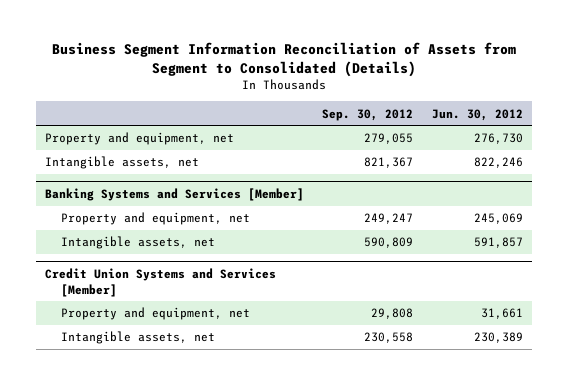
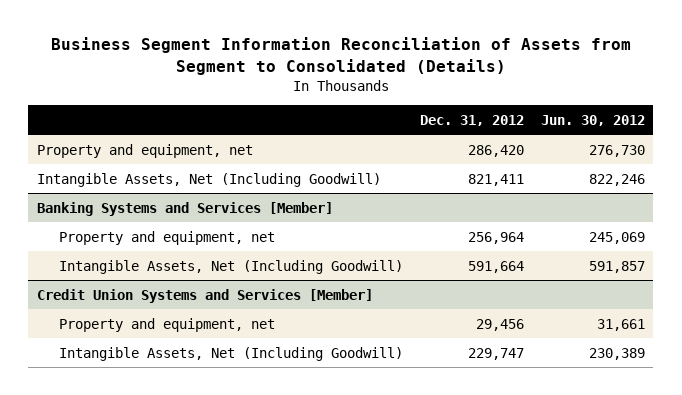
[322,108,414,121] Sep. 30, 2012 -> none
none -> [419,114,524,126] Dec. 31, 2012
[44,156,199,170] Intangible assets, net -> [36,172,381,187] Intangible Assets, Net (Including Goodwill)
[61,236,216,250] Intangible assets, net -> [59,259,404,274] Intangible Assets, Net (Including Goodwill)
[61,331,216,345] Intangible assets, net -> [59,346,404,361] Intangible Assets, Net (Including Goodwill)

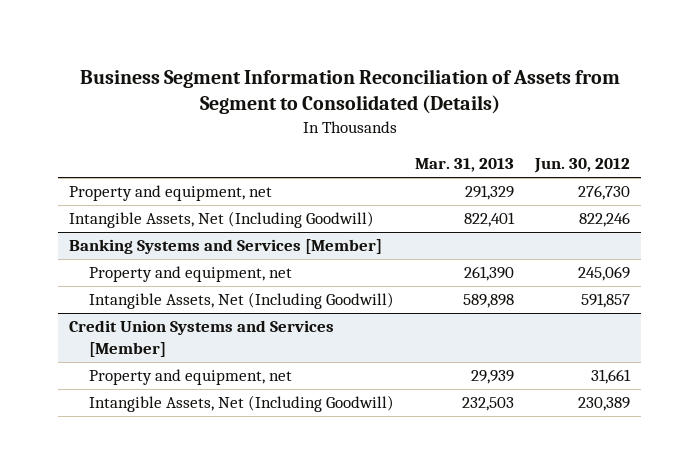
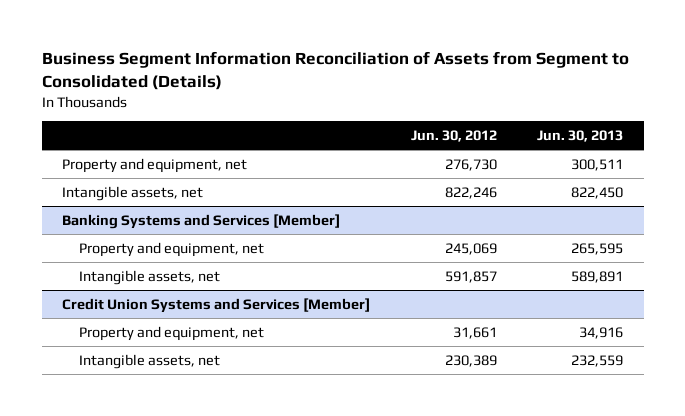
[415,158,515,173] Mar. 31, 2013 -> none
none -> [537,129,624,142] Jun. 30, 2013
[68,211,374,229] Intangible Assets, Net (Including Goodwill) -> [61,185,203,201] Intangible assets, net
[89,292,395,310] Intangible Assets, Net (Including Goodwill) -> [78,269,220,285] Intangible assets, net
[89,395,395,413] Intangible Assets, Net (Including Goodwill) -> [78,353,220,369] Intangible assets, net

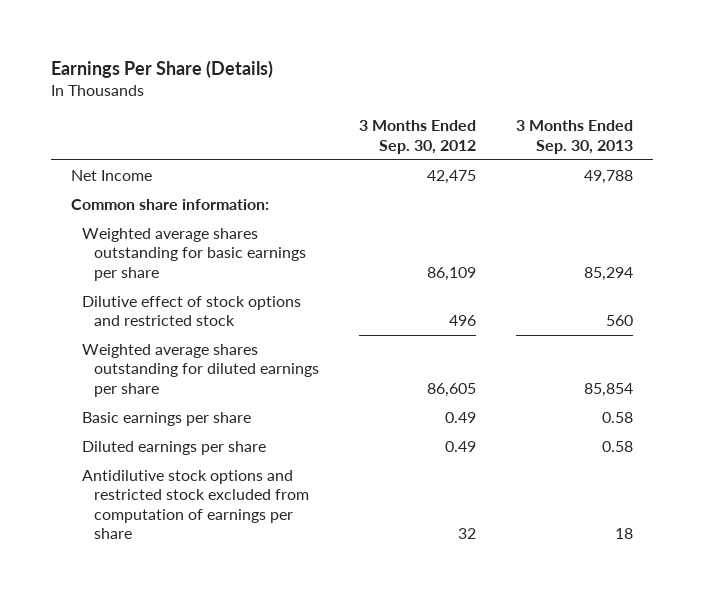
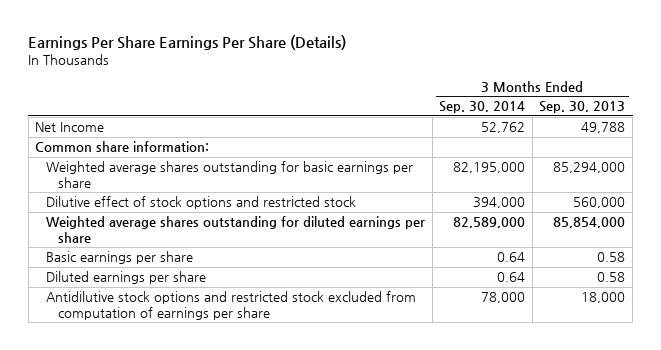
[50,59,273,78] Earnings Per Share (Details) -> [28,35,347,51] Earnings Per Share Earnings Per Share (Details)
[358,120,476,154] 3 Months Ended Sep. 30, 2012 -> none
none -> [439,101,526,114] Sep. 30, 2014
[583,266,633,281] 85,294 -> [553,162,626,174] 85,294,000
[605,315,633,327] 560 -> [573,197,626,209] 560,000
[583,382,633,397] 85,854 -> [553,217,626,229] 85,854,000
[614,528,633,540] 18 -> [581,292,626,304] 18,000

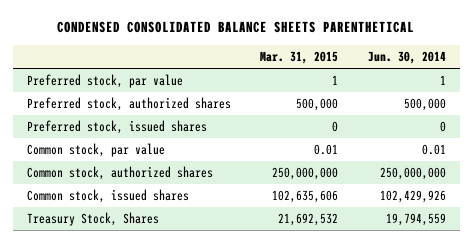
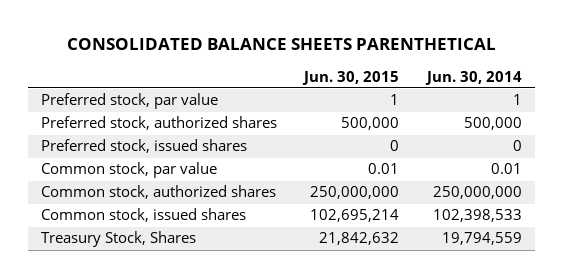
[57,21,415,34] CONDENSED CONSOLIDATED BALANCE SHEETS PARENTHETICAL -> [67,38,497,51] CONSOLIDATED BALANCE SHEETS PARENTHETICAL
[260,51,339,65] Mar. 31, 2015 -> none
none -> [302,70,400,85] Jun. 30, 2015
[379,189,446,203] 102,429,926 -> [432,209,522,223] 102,398,533

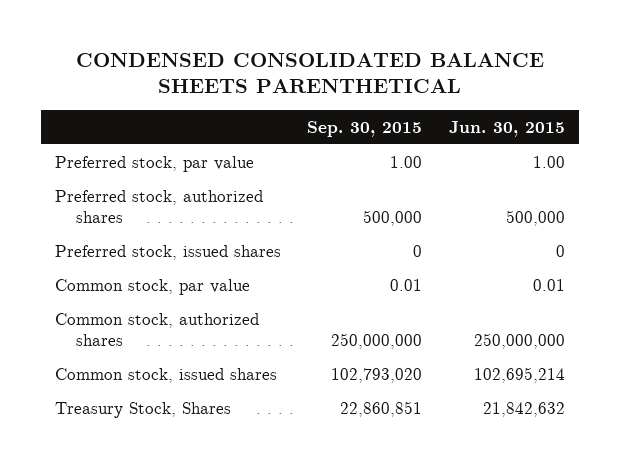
[67,38,497,51] CONSOLIDATED BALANCE SHEETS PARENTHETICAL -> [75,53,544,94] CONDENSED CONSOLIDATED BALANCE SHEETS PARENTHETICAL
[424,70,522,85] Jun. 30, 2014 -> none
none -> [307,120,423,137] Sep. 30, 2015
[390,94,400,106] 1 -> [533,155,566,168] 1.00

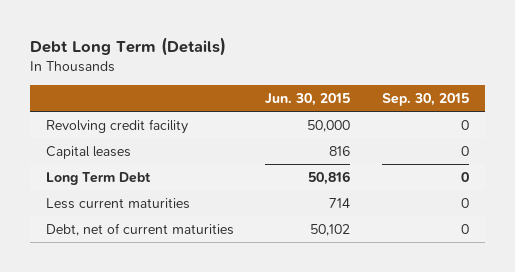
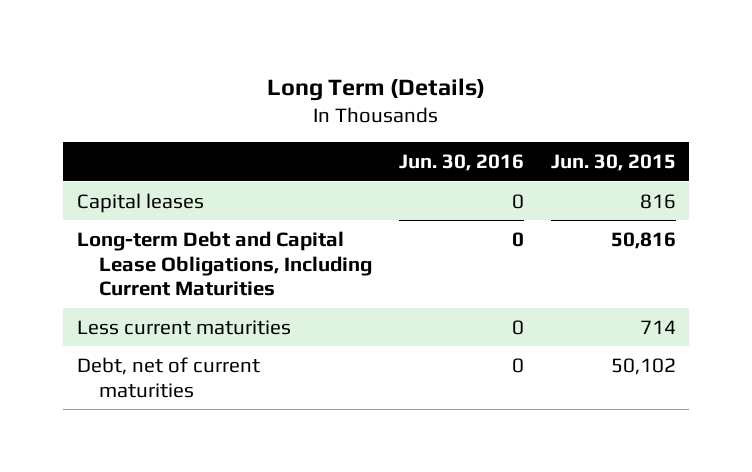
[30,37,227,57] Debt Long Term (Details) -> [267,77,486,101] Long Term (Details)
[381,93,469,107] Sep. 30, 2015 -> none
none -> [398,154,524,172] Jun. 30, 2016
[45,118,188,134] Revolving credit facility -> none
[45,171,151,185] Long Term Debt -> [76,230,373,297] Long-term Debt and Capital Lease Obligations, Including Current Maturities

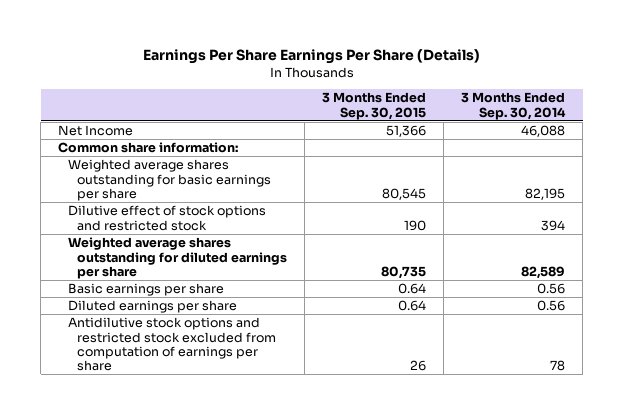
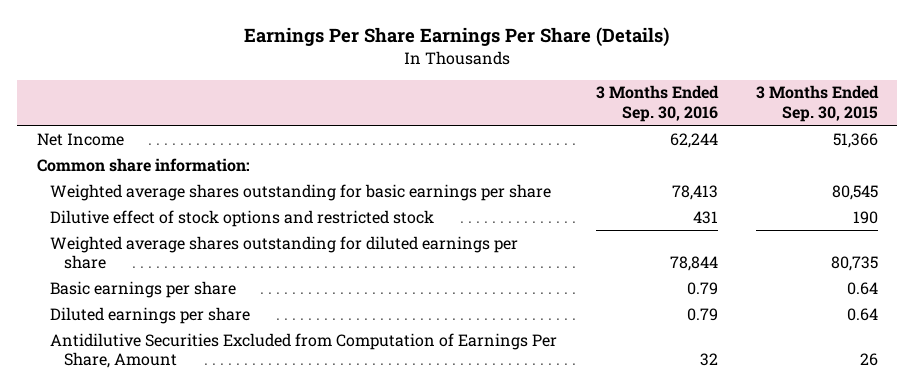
[461,92,567,120] 3 Months Ended Sep. 30, 2014 -> none
none -> [595,85,719,123] 3 Months Ended Sep. 30, 2016
[67,317,277,372] Antidilutive stock options and restricted stock excluded from computation of earnings per share -> [50,332,558,369] Antidilutive Securities Excluded from Computation of Earnings Per Share, Amount

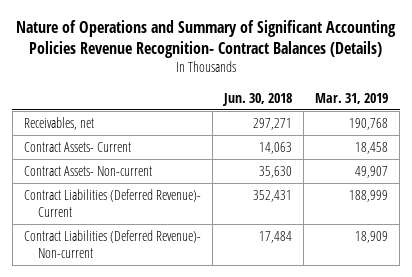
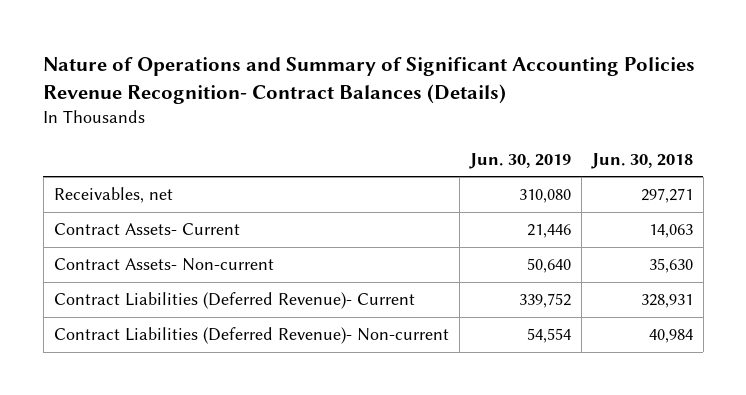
[315,92,389,104] Mar. 31, 2019 -> none
none -> [468,152,571,169] Jun. 30, 2019
[253,189,293,202] 352,431 -> [640,294,693,309] 328,931
[259,230,293,243] 17,484 -> [648,329,693,344] 40,984

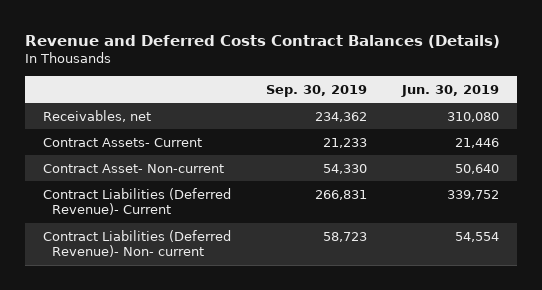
[43,57,696,105] Nature of Operations and Summary of Significant Accounting Policies Revenue Recognition- Contract Balances (Details) -> [25,34,501,48] Revenue and Deferred Costs Contract Balances (Details)
[590,152,693,169] Jun. 30, 2018 -> none
none -> [265,85,367,98] Sep. 30, 2019
[53,258,274,272] Contract Assets- Non-current -> [42,163,224,173] Contract Asset- Non-current
[53,327,449,345] Contract Liabilities (Deferred Revenue)- Non-current -> [42,229,231,258] Contract Liabilities (Deferred Revenue)- Non- current

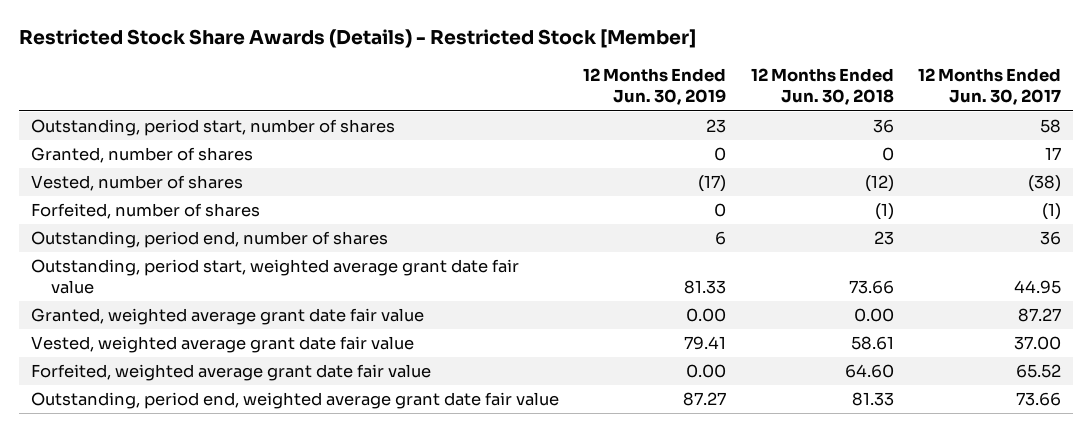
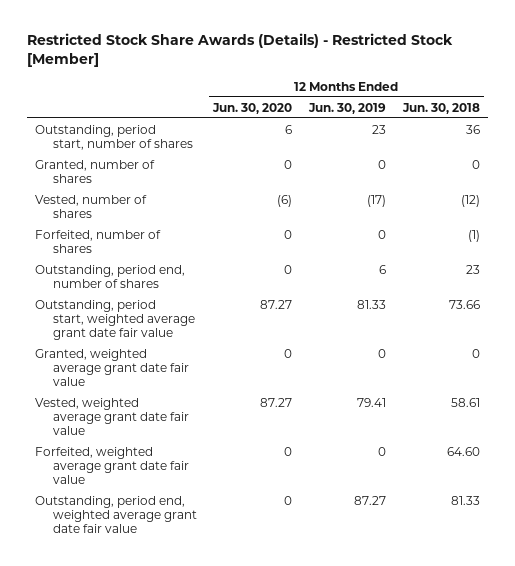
[918,68,1062,106] 12 Months Ended Jun. 30, 2017 -> none
none -> [212,102,293,114] Jun. 30, 2020
[686,308,727,323] 0.00 -> [377,348,386,358] 0
[853,308,894,323] 0.00 -> [471,348,480,358] 0
[686,364,727,379] 0.00 -> [377,446,386,456] 0

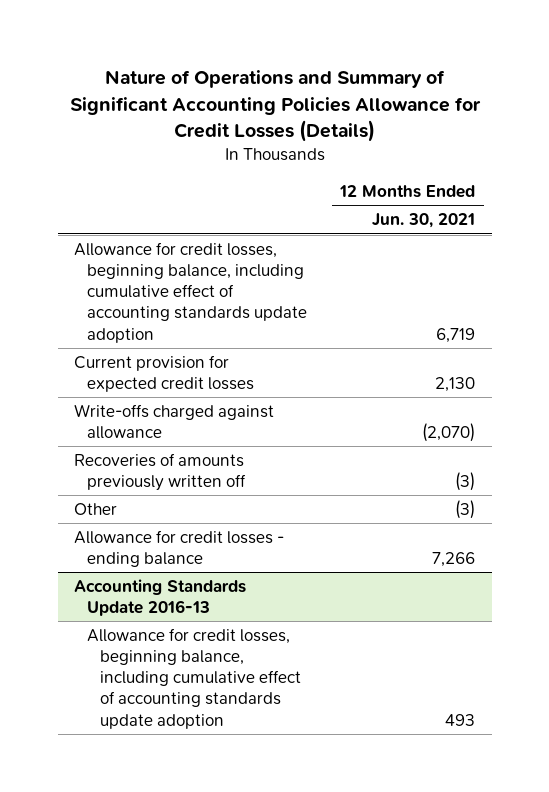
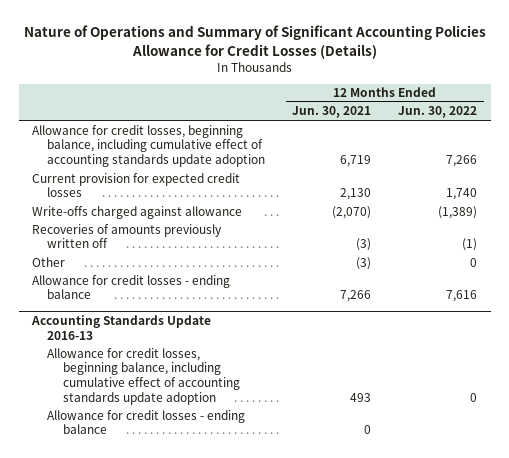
none -> [398,106,478,119] Jun. 30, 2022
none -> [47,409,246,435] Allowance for credit losses - ending balance

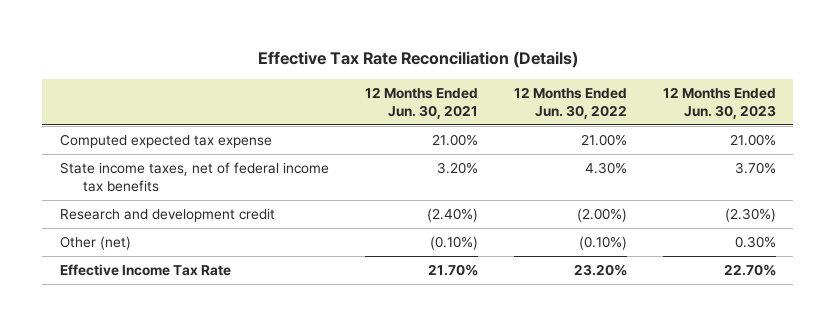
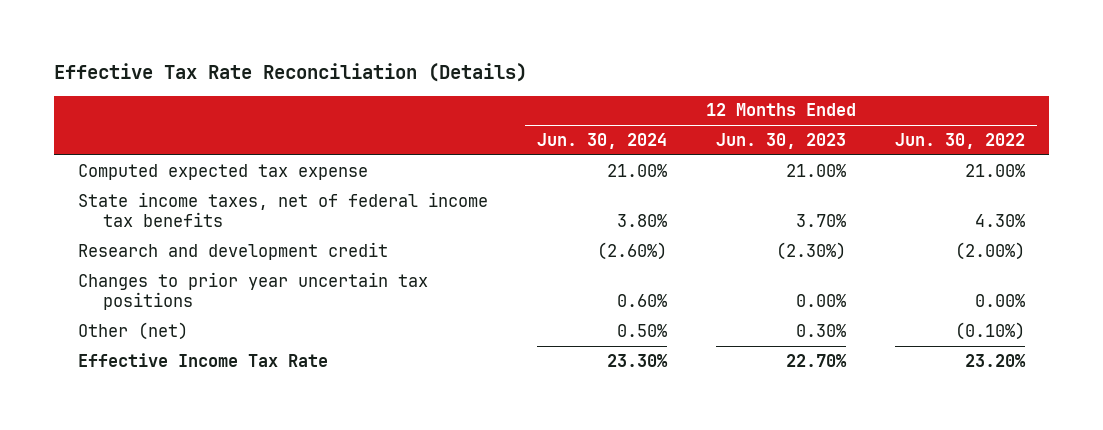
[365,86,479,119] 12 Months Ended Jun. 30, 2021 -> none
none -> [537,132,668,149] Jun. 30, 2024
none -> [78,271,429,311] Changes to prior year uncertain tax positions

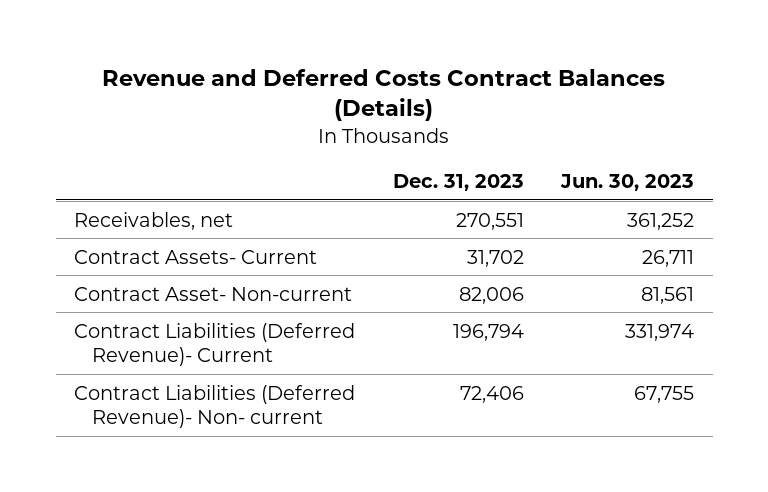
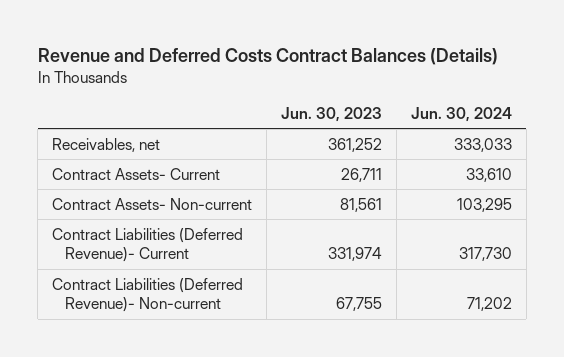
[392,173,524,191] Dec. 31, 2023 -> none
none -> [410,107,512,123] Jun. 30, 2024
[74,286,353,301] Contract Asset- Non-current -> [51,197,252,210] Contract Assets- Non-current
[74,384,356,429] Contract Liabilities (Deferred Revenue)- Non- current -> [51,277,243,313] Contract Liabilities (Deferred Revenue)- Non-current

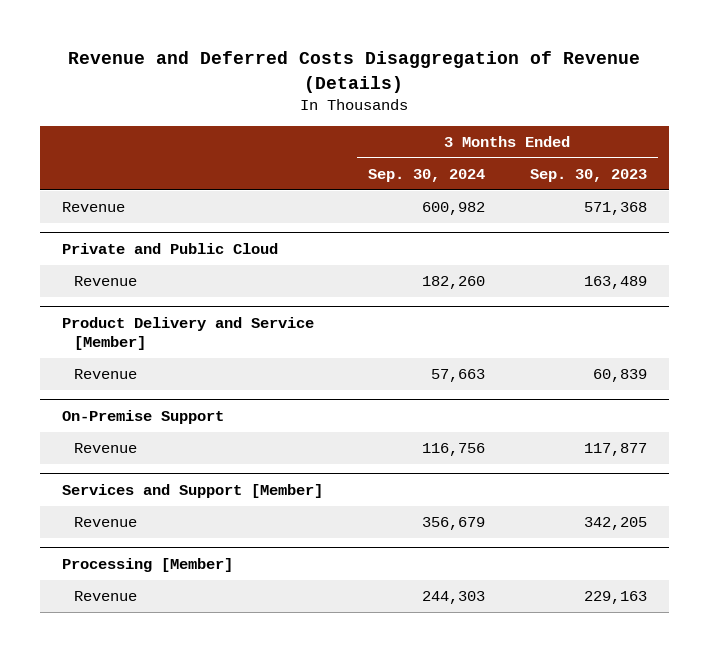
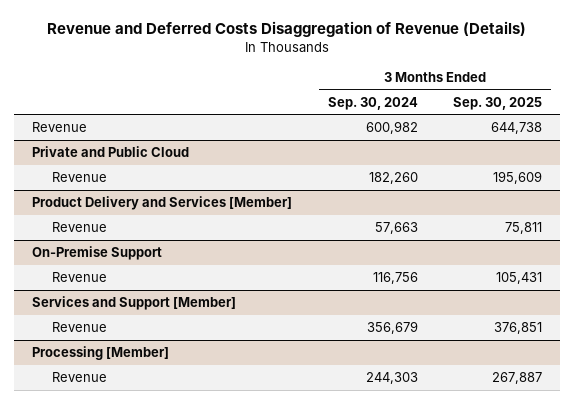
[529,168,647,182] Sep. 30, 2023 -> none
none -> [453,96,543,110] Sep. 30, 2025
[62,316,315,351] Product Delivery and Service [Member] -> [32,196,293,211] Product Delivery and Services [Member]

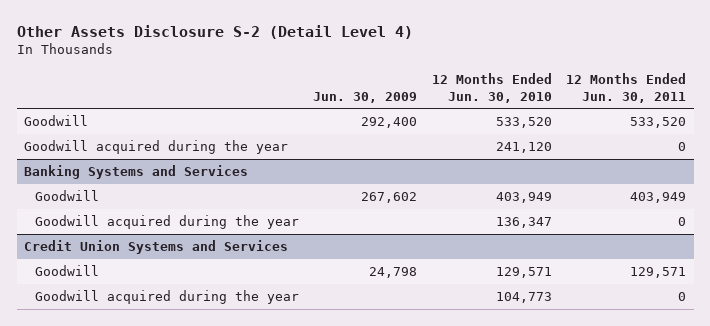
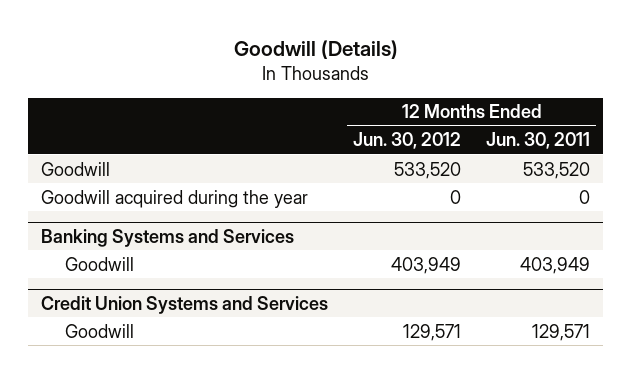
[16,24,413,39] Other Assets Disclosure S-2 (Detail Level 4) -> [233,40,398,60] Goodwill (Details)
[313,91,418,103] Jun. 30, 2009 -> none
[431,73,552,103] 12 Months Ended Jun. 30, 2010 -> none
none -> [353,132,462,150] Jun. 30, 2012
[34,215,299,230] Goodwill acquired during the year -> none
[34,290,299,305] Goodwill acquired during the year -> none

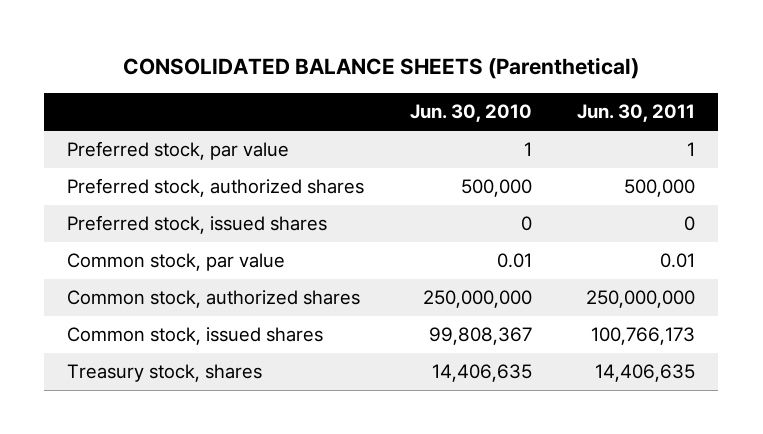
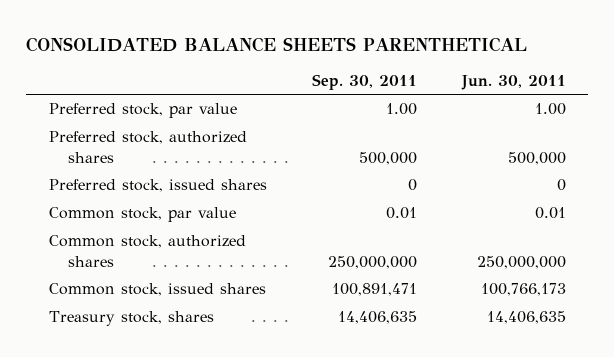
[123,56,640,79] CONSOLIDATED BALANCE SHEETS (Parenthetical) -> [26,36,528,52] CONSOLIDATED BALANCE SHEETS PARENTHETICAL
[409,104,532,123] Jun. 30, 2010 -> none
none -> [311,73,417,90] Sep. 30, 2011
[687,142,696,157] 1 -> [534,103,566,116] 1.00

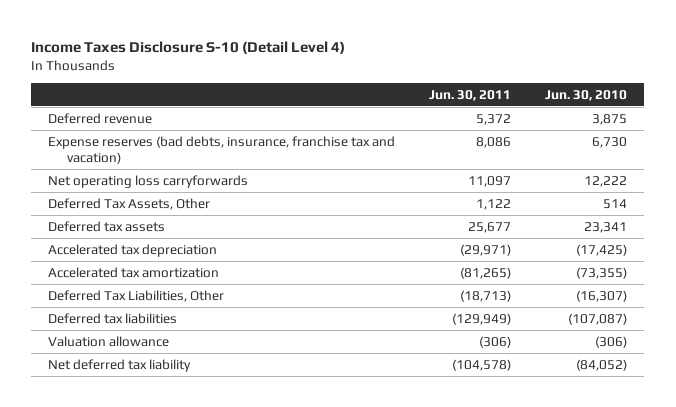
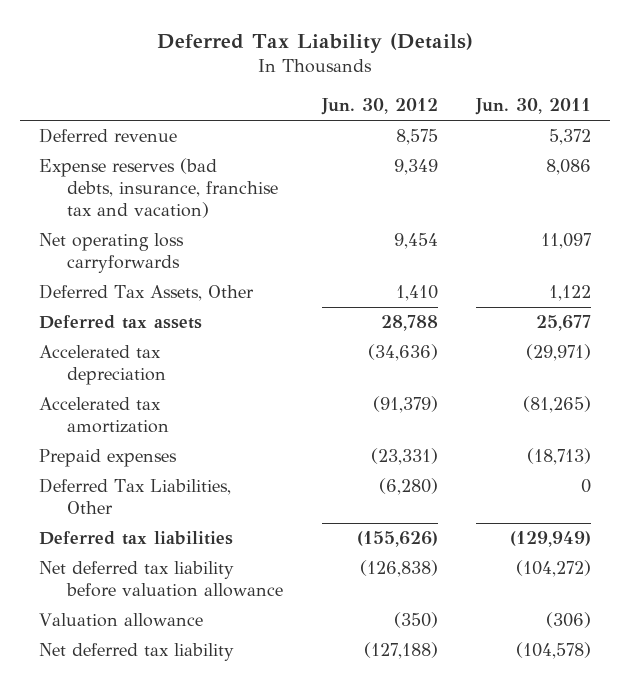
[31,41,346,55] Income Taxes Disclosure S-10 (Detail Level 4) -> [156,32,473,53] Deferred Tax Liability (Details)
[545,89,628,101] Jun. 30, 2010 -> none
none -> [320,98,438,116] Jun. 30, 2012
none -> [38,449,177,468] Prepaid expenses
[460,289,512,302] (18,713) -> [580,479,591,494] 0
none -> [38,561,284,598] Net deferred tax liability before valuation allowance

